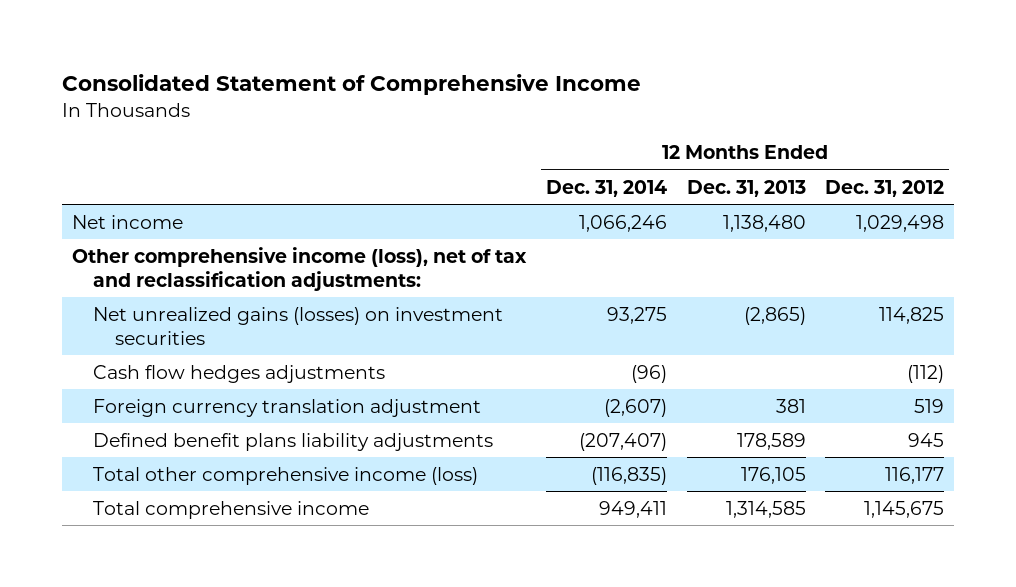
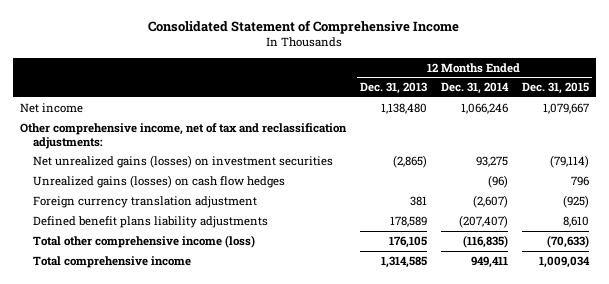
[825,179,945,197] Dec. 31, 2012 -> none
none -> [521,82,589,95] Dec. 31, 2015
[71,246,527,291] Other comprehensive income (loss), net of tax and reclassification adjustments: -> [20,122,348,149] Other comprehensive income, net of tax and reclassification adjustments:
[93,364,386,383] Cash flow hedges adjustments -> [32,174,285,188] Unrealized gains (losses) on cash flow hedges

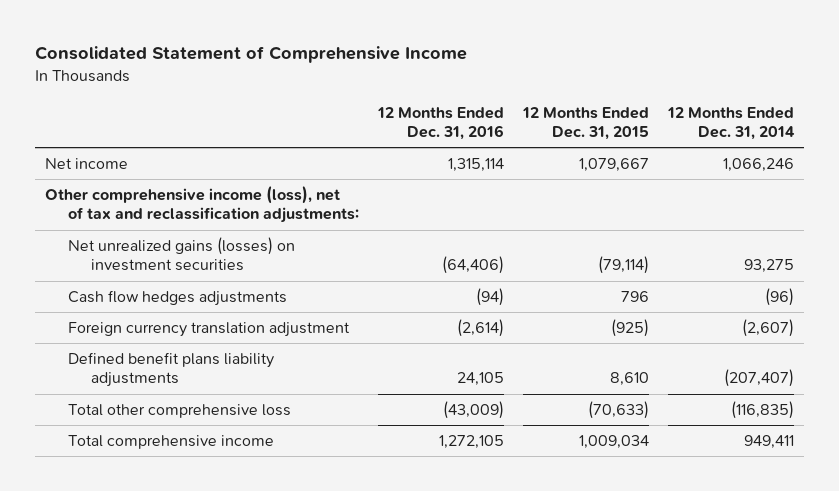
[360,82,428,95] Dec. 31, 2013 -> none
none -> [376,106,504,140] 12 Months Ended Dec. 31, 2016
[20,122,348,149] Other comprehensive income, net of tax and reclassification adjustments: -> [44,186,359,224] Other comprehensive income (loss), net of tax and reclassification adjustments:
[32,174,285,188] Unrealized gains (losses) on cash flow hedges -> [67,290,287,307] Cash flow hedges adjustments
[32,234,255,248] Total other comprehensive income (loss) -> [67,404,291,419] Total other comprehensive loss

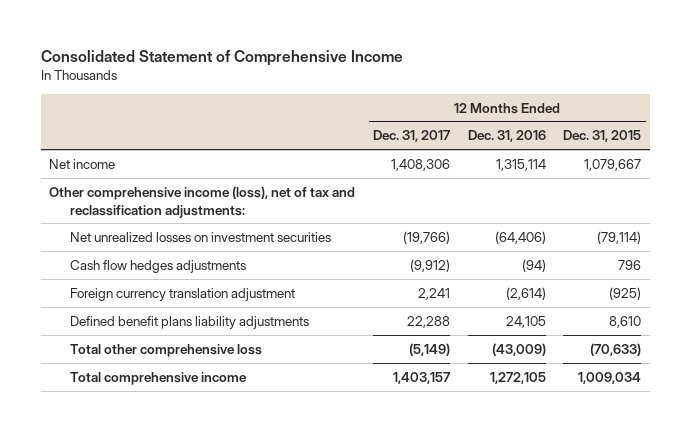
[667,106,796,140] 12 Months Ended Dec. 31, 2014 -> none
none -> [373,130,451,143] Dec. 31, 2017
[67,237,295,272] Net unrealized gains (losses) on investment securities -> [70,231,332,242] Net unrealized losses on investment securities

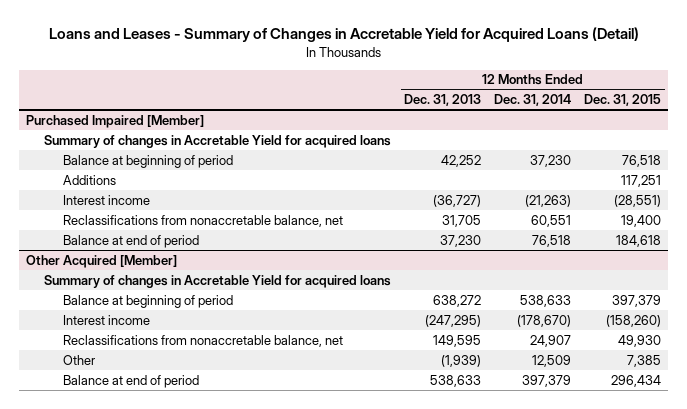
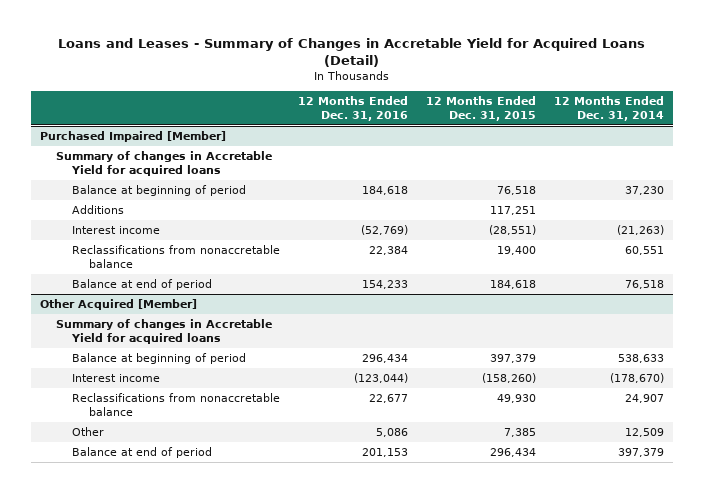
[404,94,482,107] Dec. 31, 2013 -> none
none -> [298,95,409,121] 12 Months Ended Dec. 31, 2016
[62,214,343,227] Reclassifications from nonaccretable balance, net -> [72,245,281,268] Reclassifications from nonaccretable balance
[62,334,343,347] Reclassifications from nonaccretable balance, net -> [72,393,281,416] Reclassifications from nonaccretable balance

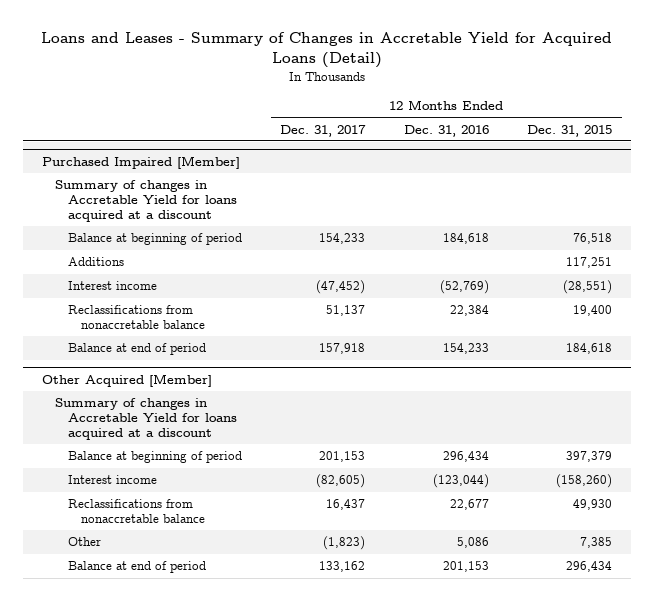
[554,95,665,121] 12 Months Ended Dec. 31, 2014 -> none
none -> [280,124,367,137] Dec. 31, 2017
[56,151,273,176] Summary of changes in Accretable Yield for acquired loans -> [55,180,237,223] Summary of changes in Accretable Yield for loans acquired at a discount
[56,319,273,344] Summary of changes in Accretable Yield for acquired loans -> [55,398,237,441] Summary of changes in Accretable Yield for loans acquired at a discount

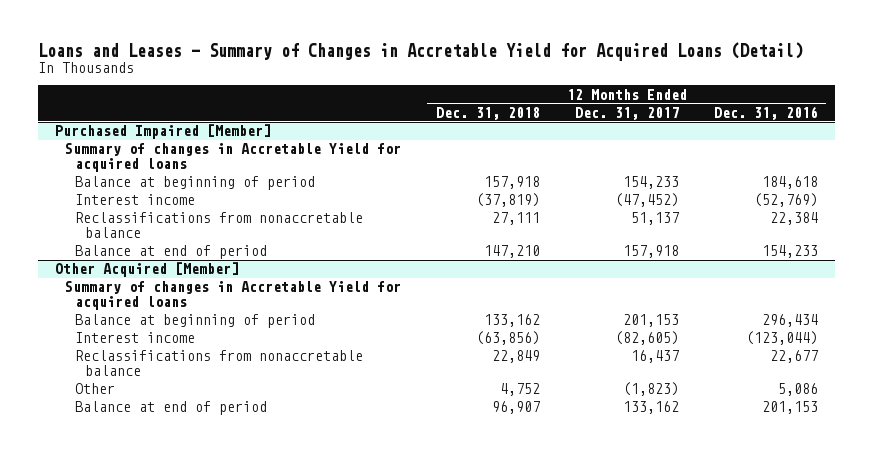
[527,124,613,137] Dec. 31, 2015 -> none
none -> [436,106,541,120] Dec. 31, 2018
[55,180,237,223] Summary of changes in Accretable Yield for loans acquired at a discount -> [65,143,402,173] Summary of changes in Accretable Yield for acquired loans
[67,257,124,267] Additions -> none
[55,398,237,441] Summary of changes in Accretable Yield for loans acquired at a discount -> [65,281,402,311] Summary of changes in Accretable Yield for acquired loans

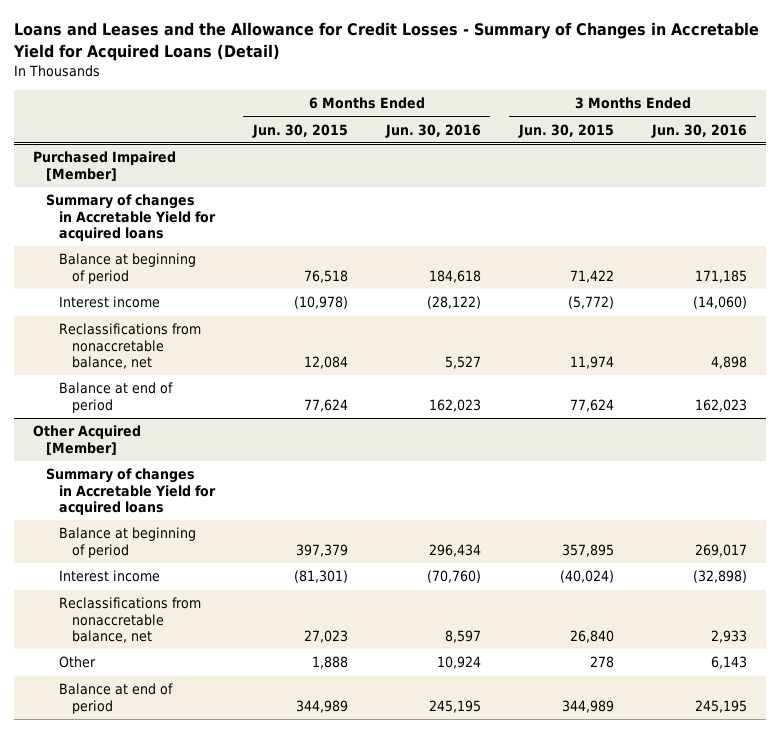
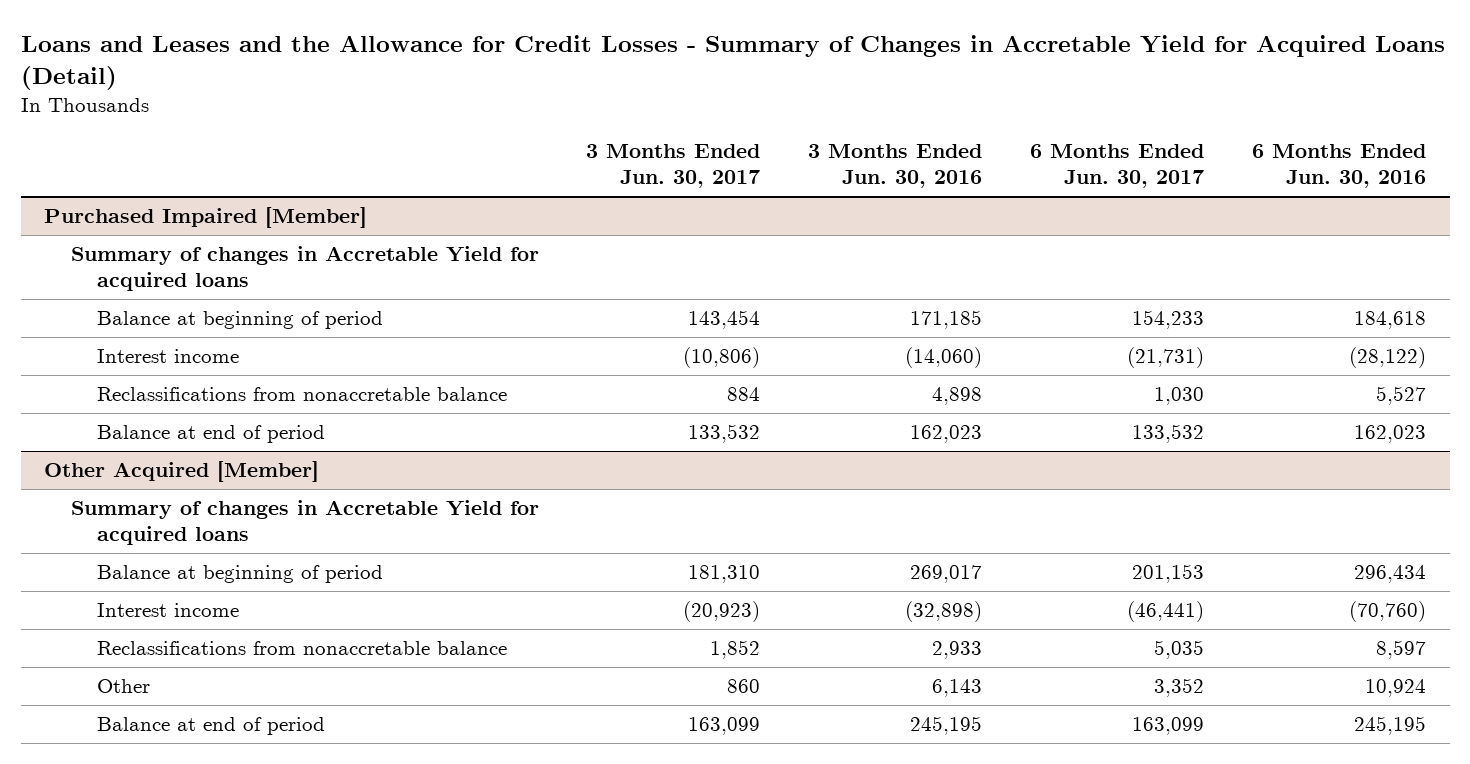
[251,123,348,138] Jun. 30, 2015 -> none
[517,123,614,138] Jun. 30, 2015 -> none
none -> [586,144,761,189] 3 Months Ended Jun. 30, 2017
none -> [1030,144,1205,189] 6 Months Ended Jun. 30, 2017
[58,323,201,370] Reclassifications from nonaccretable balance, net -> [96,386,507,401] Reclassifications from nonaccretable balance
[58,597,201,644] Reclassifications from nonaccretable balance, net -> [96,640,507,655] Reclassifications from nonaccretable balance

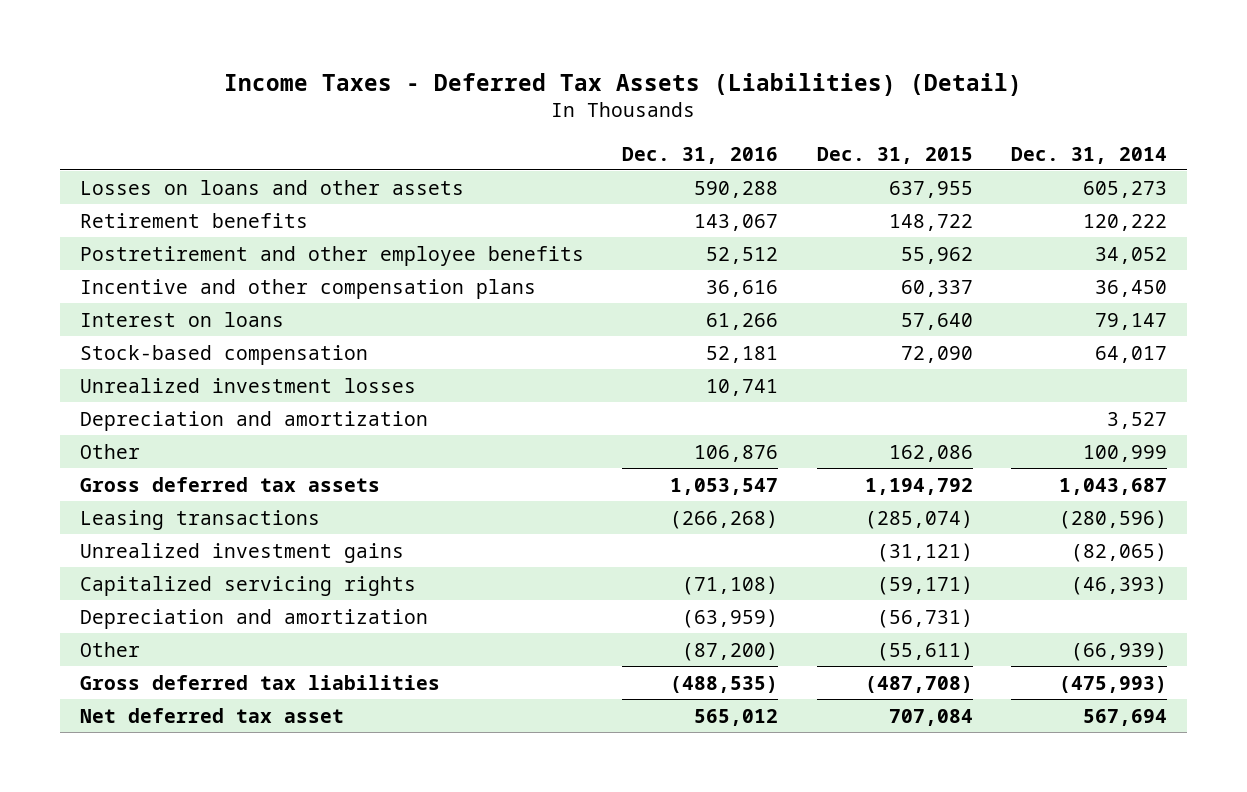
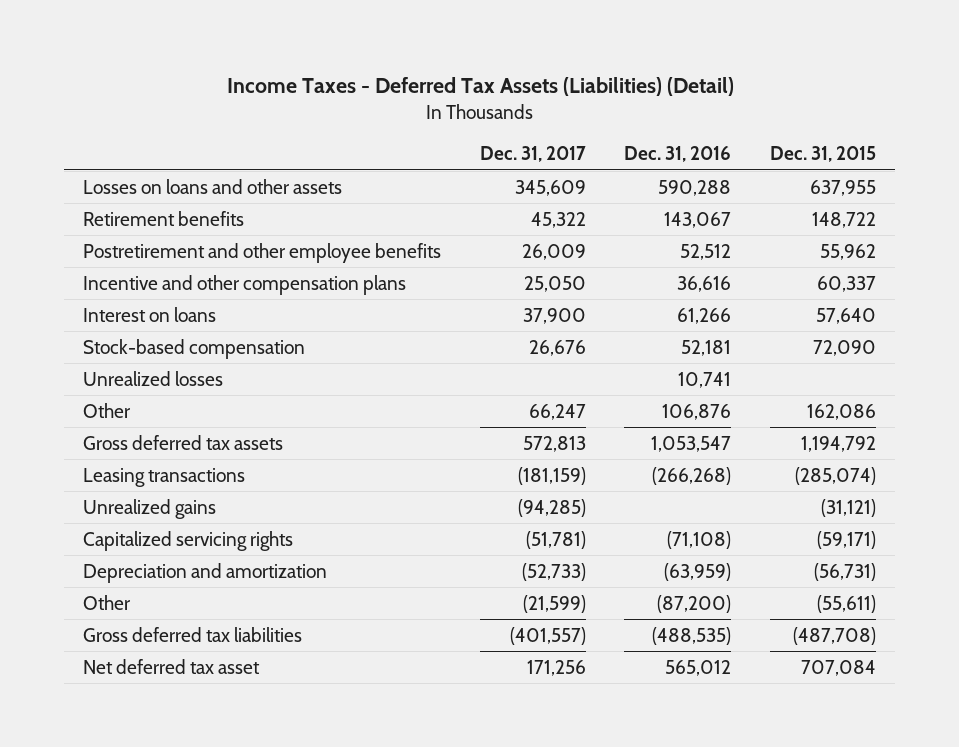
[1011,146,1168,164] Dec. 31, 2014 -> none
none -> [479,146,586,163] Dec. 31, 2017
[79,410,428,431] Depreciation and amortization -> none
[79,377,416,393] Unrealized investment losses -> [83,370,224,386] Unrealized losses
[79,542,404,563] Unrealized investment gains -> [83,498,217,519] Unrealized gains

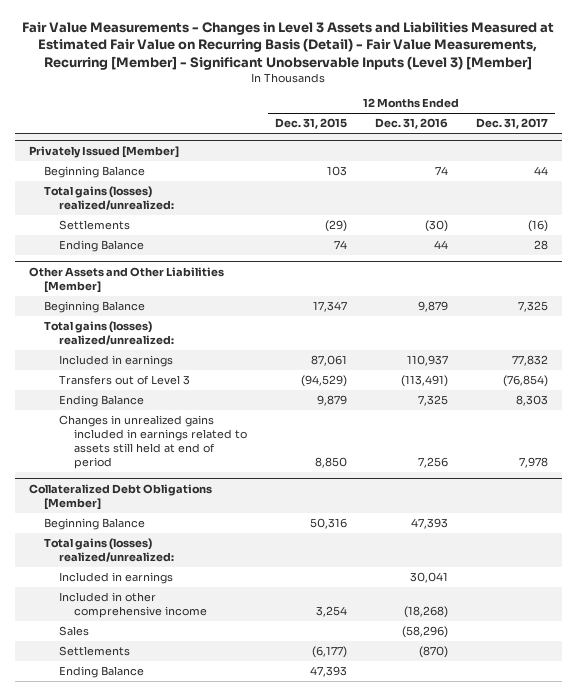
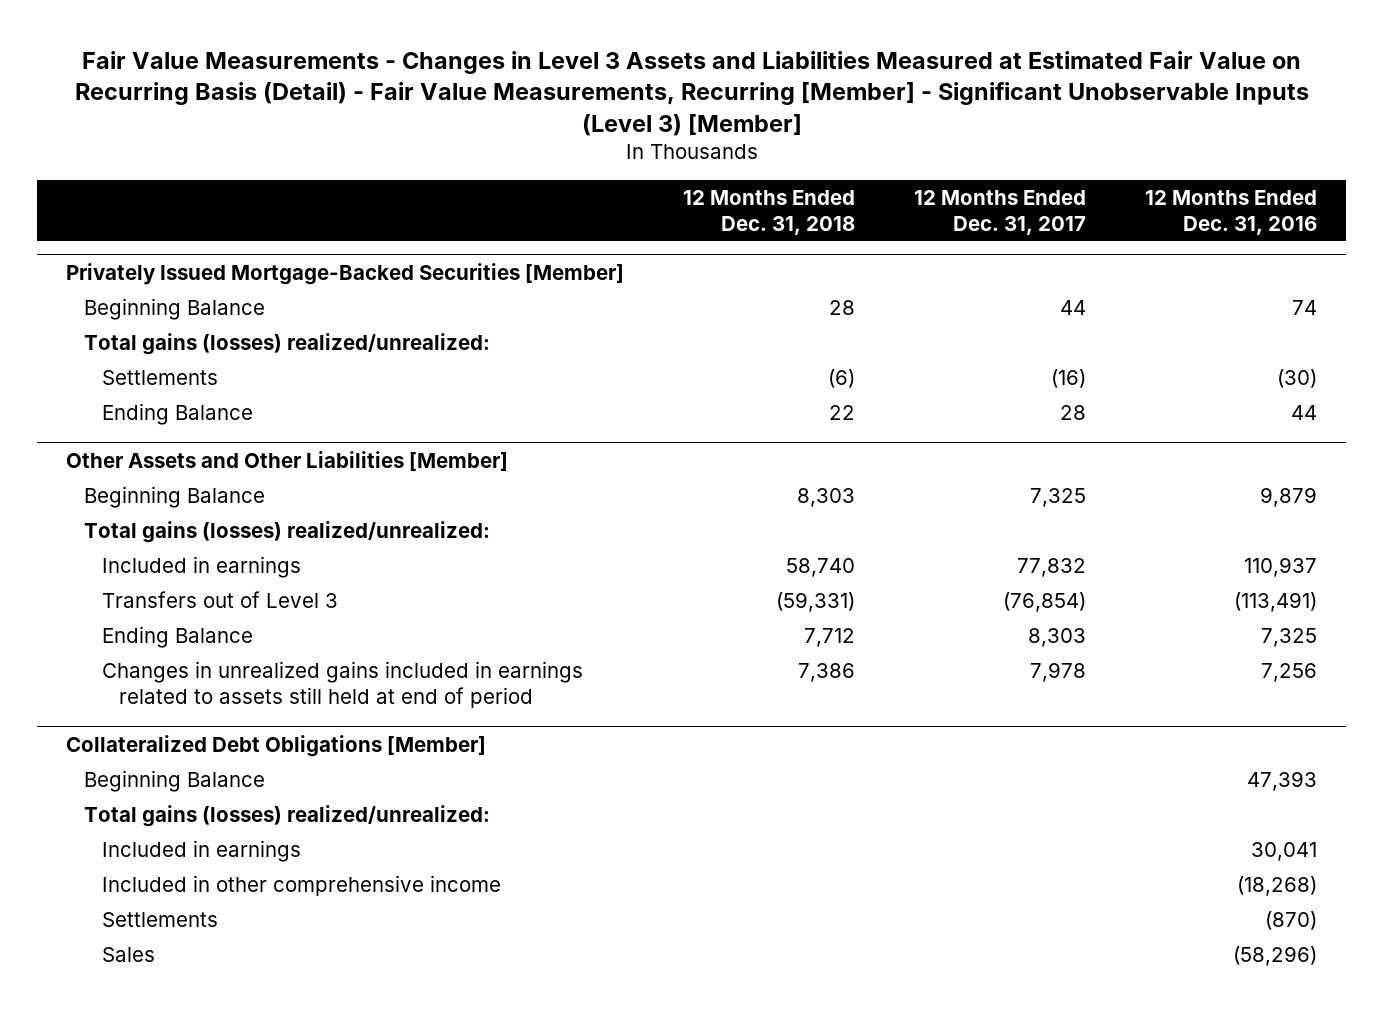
[274,118,347,130] Dec. 31, 2015 -> none
none -> [683,190,856,235] 12 Months Ended Dec. 31, 2018
[28,146,179,159] Privately Issued [Member] -> [66,262,625,285] Privately Issued Mortgage-Backed Securities [Member]
[58,666,144,679] Ending Balance -> none
[58,626,89,637] Sales -> [101,947,155,963] Sales

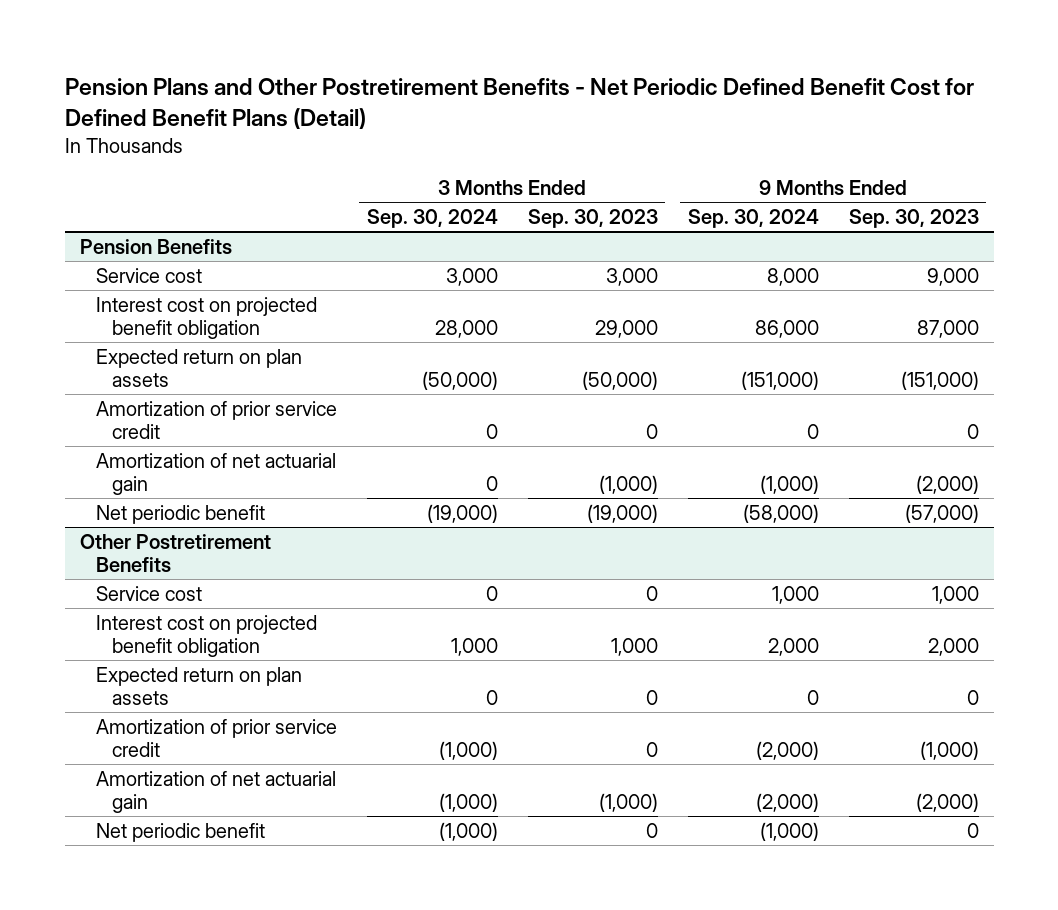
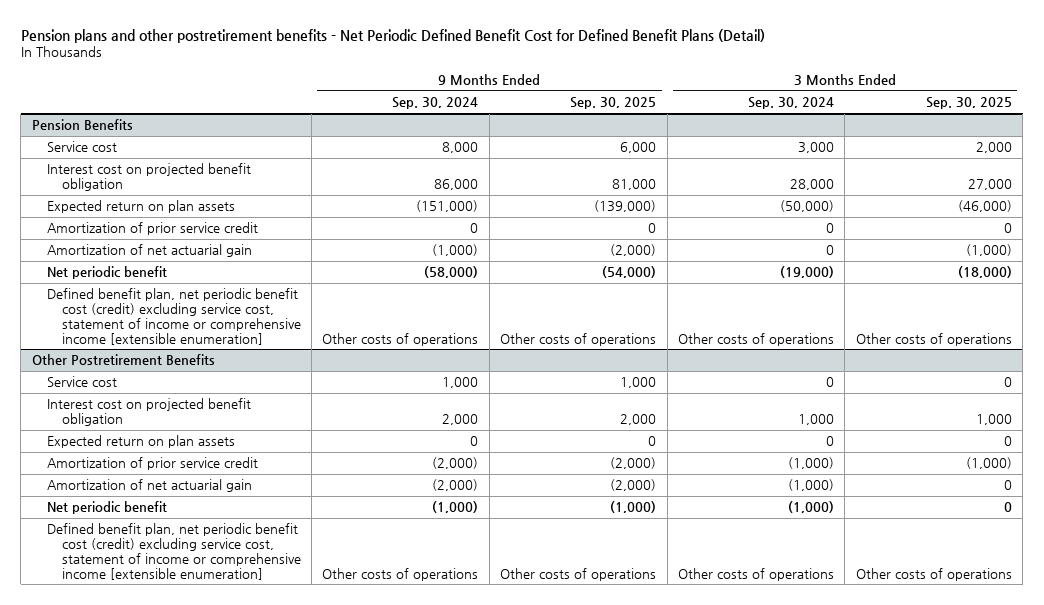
[64,78,974,130] Pension Plans and Other Postretirement Benefits - Net Periodic Defined Benefit Cost for Defined Benefit Plans (Detail) -> [20,28,765,43] Pension plans and other postretirement benefits - Net Periodic Defined Benefit Cost for Defined Benefit Plans (Detail)
[527,208,658,228] Sep. 30, 2023 -> none
[848,208,979,228] Sep. 30, 2023 -> none
none -> [570,97,657,110] Sep. 30, 2025
none -> [925,97,1012,110] Sep. 30, 2025
none -> [46,288,301,345] Defined benefit plan, net periodic benefit cost (credit) excluding service cost, statement of income or comprehensive income [extensible enumeration]
none -> [46,523,301,580] Defined benefit plan, net periodic benefit cost (credit) excluding service cost, statement of income or comprehensive income [extensible enumeration]

